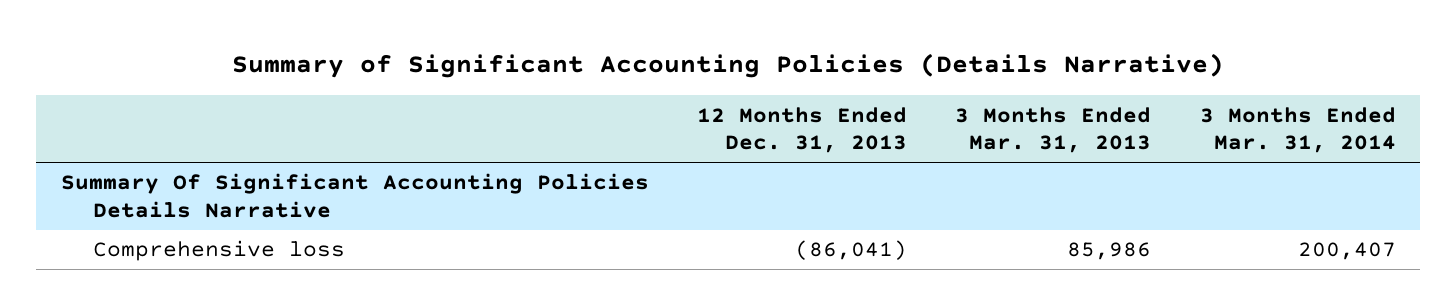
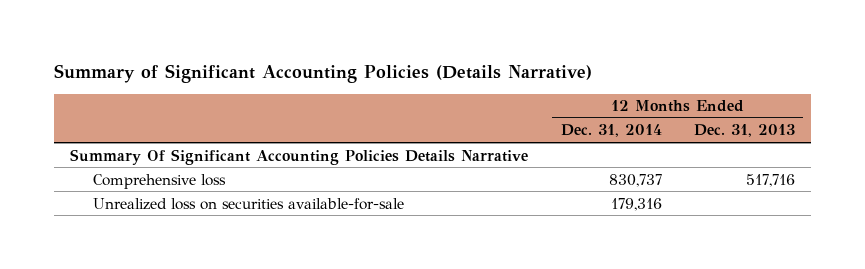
[955,106,1152,154] 3 Months Ended Mar. 31, 2013 -> none
[1199,106,1396,154] 3 Months Ended Mar. 31, 2014 -> none
none -> [560,124,662,138] Dec. 31, 2014
[795,240,908,261] (86,041) -> [746,173,796,187] 517,716
none -> [93,197,405,210] Unrealized loss on securities available-for-sale

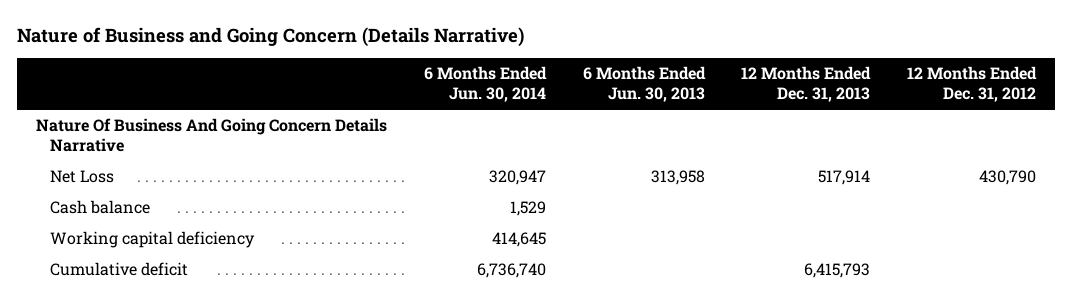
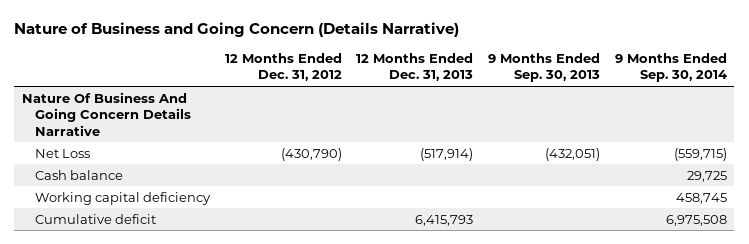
[423,66,547,103] 6 Months Ended Jun. 30, 2014 -> none
[582,66,706,103] 6 Months Ended Jun. 30, 2013 -> none
none -> [488,53,601,83] 9 Months Ended Sep. 30, 2013
none -> [614,53,727,83] 9 Months Ended Sep. 30, 2014
[818,170,871,186] 517,914 -> [420,147,474,161] (517,914)
[979,170,1037,186] 430,790 -> [280,147,342,161] (430,790)

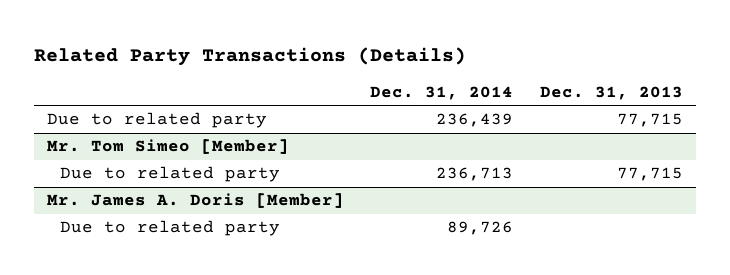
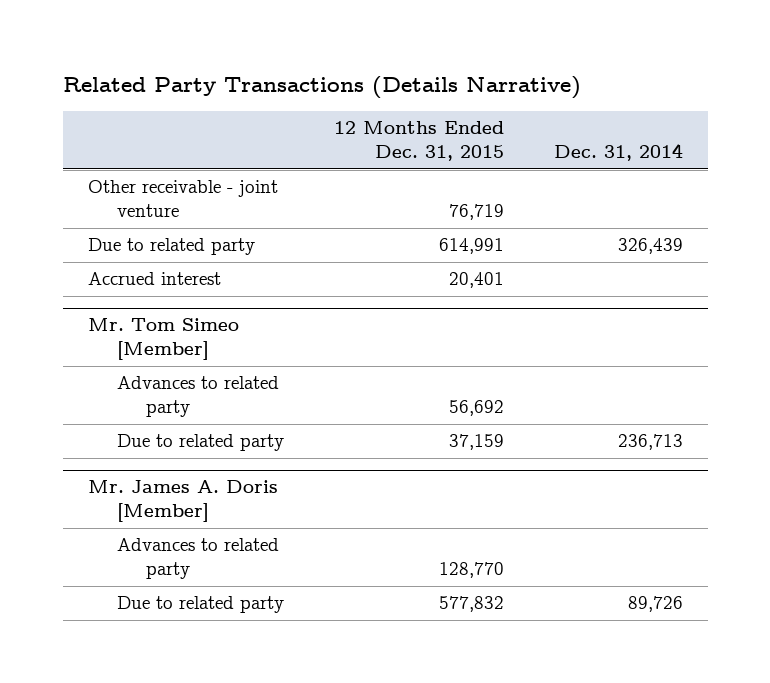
[34,47,467,67] Related Party Transactions (Details) -> [62,75,581,99] Related Party Transactions (Details Narrative)
[539,85,683,100] Dec. 31, 2013 -> none
none -> [333,121,504,162] 12 Months Ended Dec. 31, 2015
none -> [87,180,278,218] Other receivable - joint venture
[436,113,514,128] 236,439 -> [617,238,683,255] 326,439
none -> [87,272,221,286] Accrued interest
none -> [116,376,279,418] Advances to related party
none -> [116,538,279,580] Advances to related party

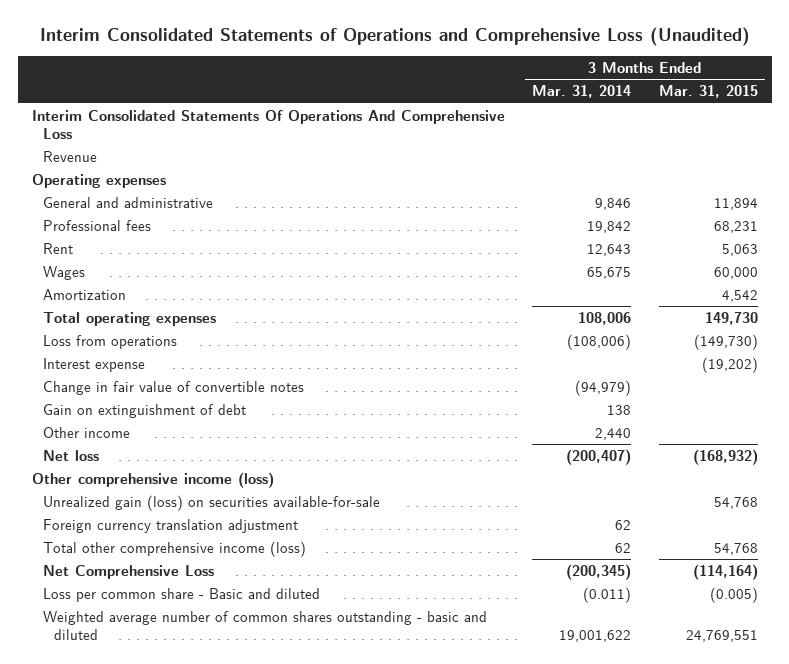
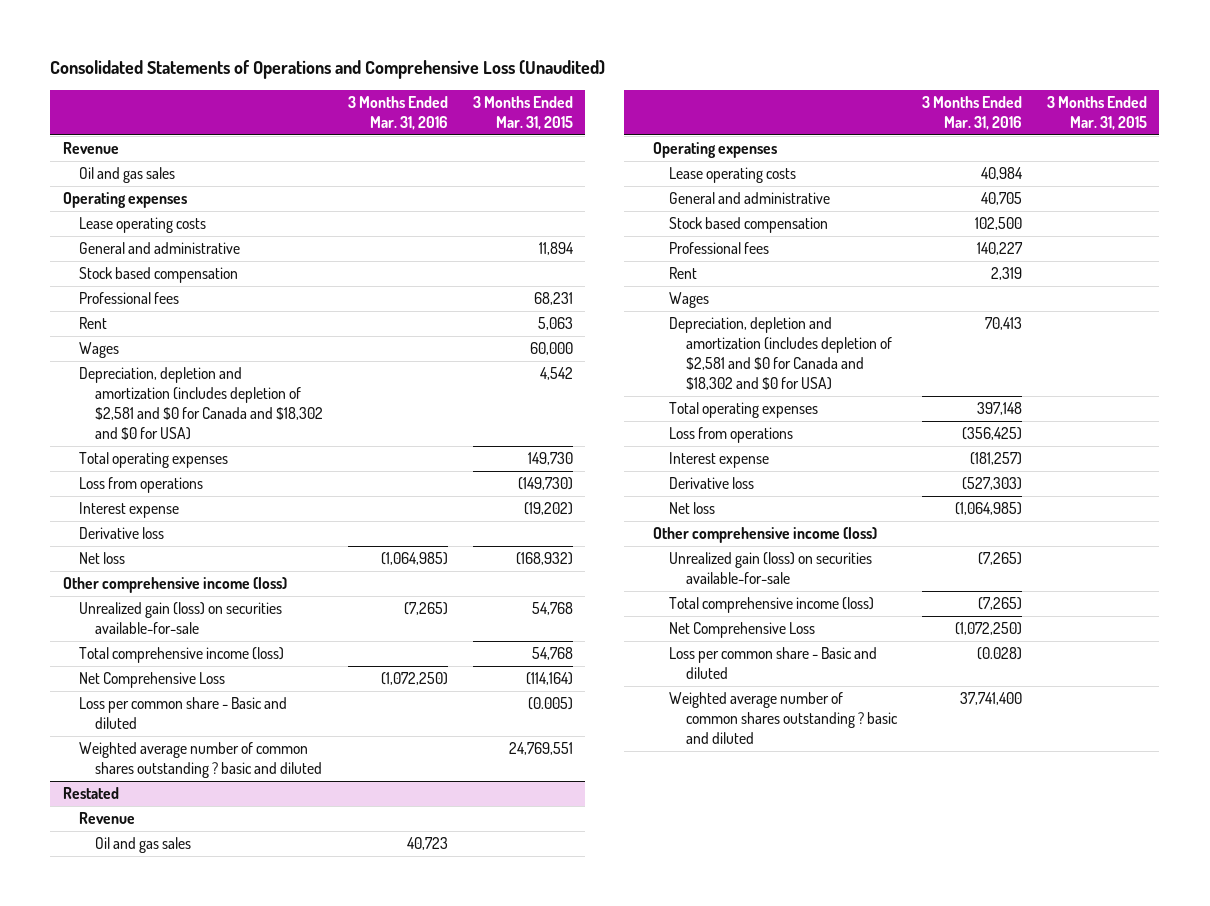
[39,27,750,47] Interim Consolidated Statements of Operations and Comprehensive Loss (Unaudited) -> [50,60,606,80] Consolidated Statements of Operations and Comprehensive Loss (Unaudited)
[532,85,632,99] Mar. 31, 2014 -> none
none -> [348,95,449,130] 3 Months Ended Mar. 31, 2016
[31,109,505,139] Interim Consolidated Statements Of Operations And Comprehensive Loss -> none
none -> [79,167,176,184] Oil and gas sales
none -> [79,217,207,234] Lease operating costs
none -> [79,267,239,284] Stock based compensation
[42,288,126,300] Amortization -> [79,367,324,440] Depreciation, depletion and amortization (includes depletion of $2,581 and $0 for Canada and $18,302 and $0 for USA)
[42,403,246,418] Gain on extinguishment of debt -> none
[42,426,130,438] Other income -> none
[42,380,304,395] Change in fair value of convertible notes -> [79,527,165,540] Derivative loss
[42,518,298,533] Foreign currency translation adjustment -> none
[42,540,306,557] Total other comprehensive income (loss) -> [79,647,285,664] Total comprehensive income (loss)
[42,610,487,640] Weighted average number of common shares outstanding - basic and diluted -> [79,742,323,779] Weighted average number of common shares outstanding ? basic and diluted
none -> [62,787,119,800] Restated
none -> [79,812,136,825] Revenue
none -> [95,837,192,854] Oil and gas sales
none -> [652,142,777,159] Operating expenses
none -> [669,167,797,184] Lease operating costs
none -> [669,192,831,205] General and administrative
none -> [669,217,829,234] Stock based compensation
none -> [669,242,770,255] Professional fees
none -> [669,267,698,280] Rent
none -> [669,292,710,309] Wages
none -> [669,317,892,390] Depreciation, depletion and amortization (includes depletion of $2,581 and $0 for Canada and $18,302 and $0 for USA)
none -> [669,402,819,419] Total operating expenses
none -> [669,427,794,444] Loss from operations
none -> [669,452,770,469] Interest expense
none -> [669,477,755,490] Derivative loss
none -> [669,502,716,515] Net loss
none -> [652,527,877,544] Other comprehensive income (loss)
none -> [669,552,873,585] Unrealized gain (loss) on securities available-for-sale
none -> [669,597,875,614] Total comprehensive income (loss)
none -> [669,622,816,639] Net Comprehensive Loss
none -> [669,647,878,680] Loss per common share - Basic and diluted
none -> [669,692,898,745] Weighted average number of common shares outstanding ? basic and diluted

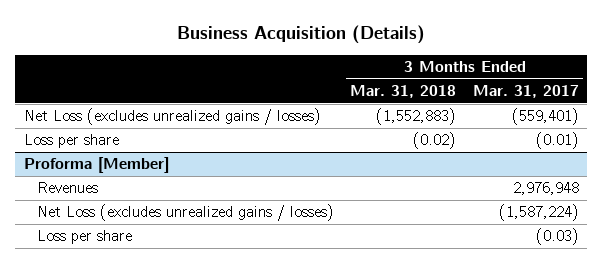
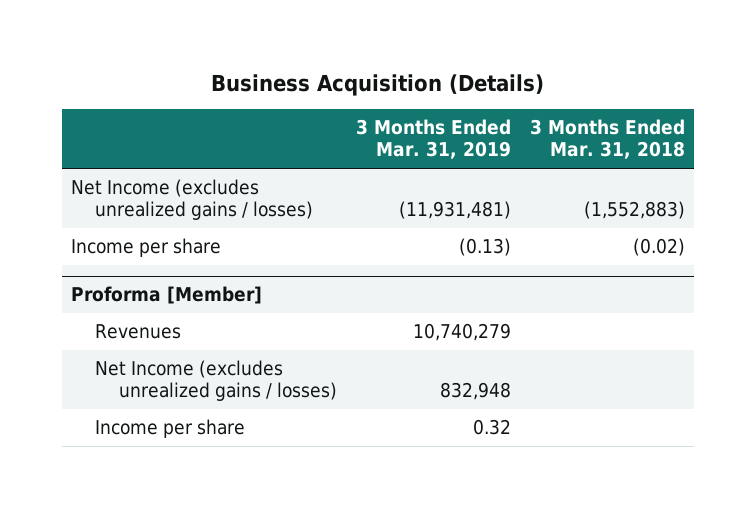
[473,84,580,98] Mar. 31, 2017 -> none
none -> [355,119,511,160] 3 Months Ended Mar. 31, 2019
[23,108,321,126] Net Loss (excludes unrealized gains / losses) -> [71,179,314,221] Net Income (excludes unrealized gains / losses)
[23,134,119,149] Loss per share -> [71,238,222,258] Income per share
[36,204,334,222] Net Loss (excludes unrealized gains / losses) -> [95,360,338,402] Net Income (excludes unrealized gains / losses)
[36,230,132,245] Loss per share -> [95,419,246,439] Income per share

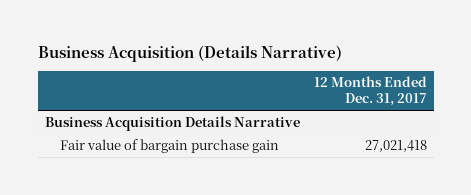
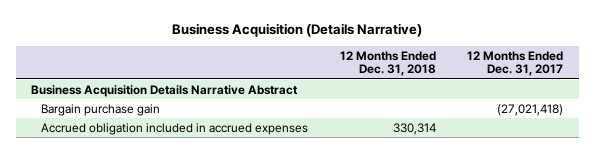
none -> [339,50,436,77] 12 Months Ended Dec. 31, 2018
[44,116,300,132] Business Acquisition Details Narrative -> [31,84,299,97] Business Acquisition Details Narrative Abstract
[59,139,279,154] Fair value of bargain purchase gain -> [41,103,161,116] Bargain purchase gain
[364,140,427,153] 27,021,418 -> [496,103,563,116] (27,021,418)
none -> [41,122,309,135] Accrued obligation included in accrued expenses

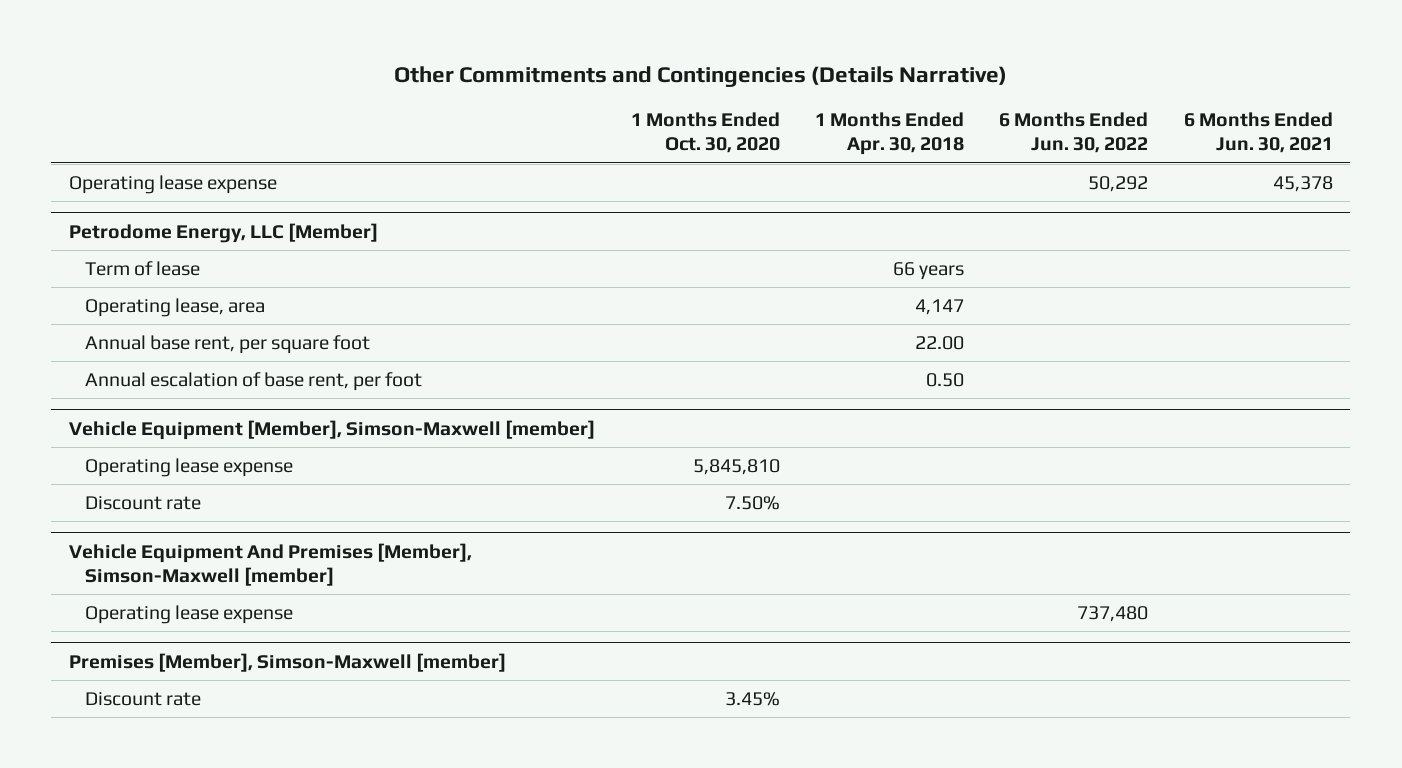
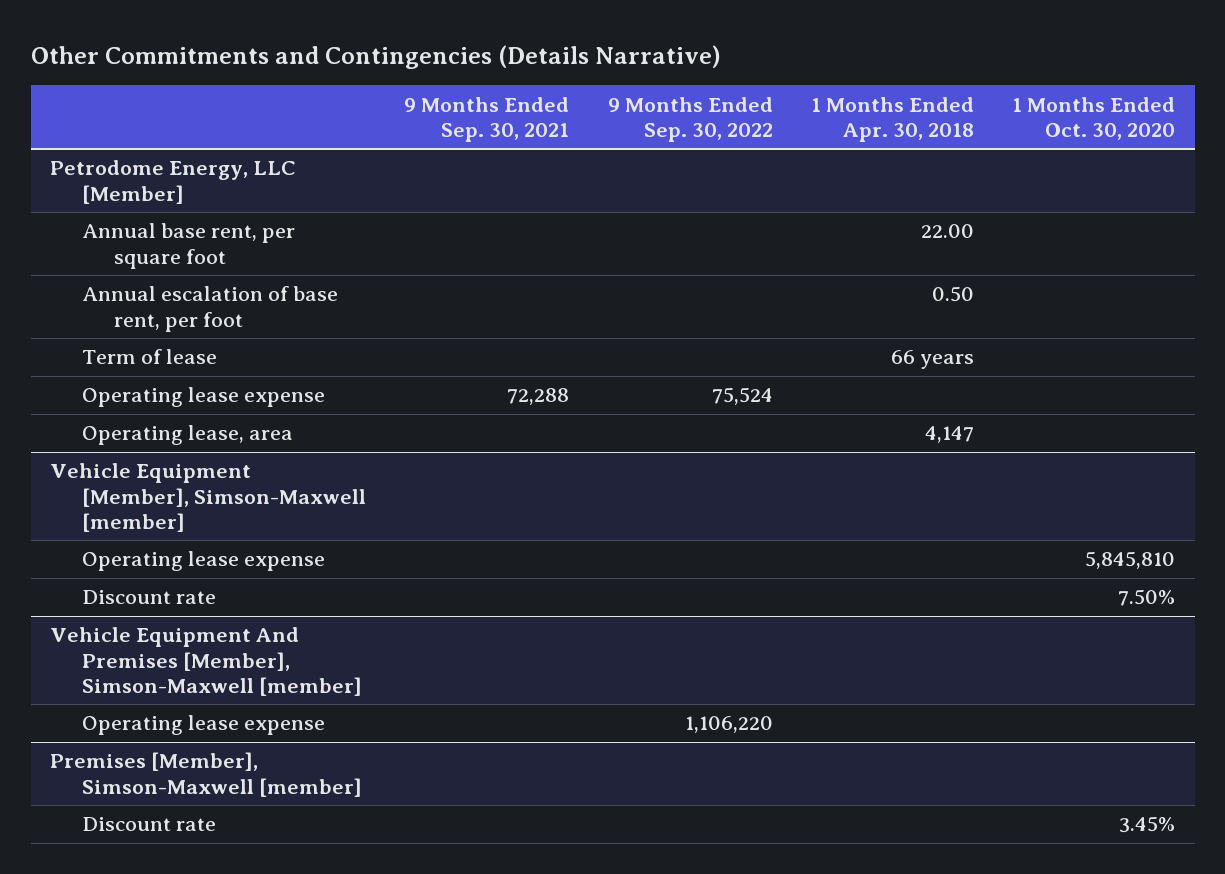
[999,112,1149,154] 6 Months Ended Jun. 30, 2022 -> none
[1183,112,1333,154] 6 Months Ended Jun. 30, 2021 -> none
none -> [404,96,570,142] 9 Months Ended Sep. 30, 2021
none -> [607,96,773,142] 9 Months Ended Sep. 30, 2022
[69,175,278,195] Operating lease expense -> none
[84,261,200,277] Term of lease -> [82,349,218,365] Term of lease
none -> [82,387,326,408] Operating lease expense
[84,298,265,318] Operating lease, area -> [82,425,294,446] Operating lease, area

